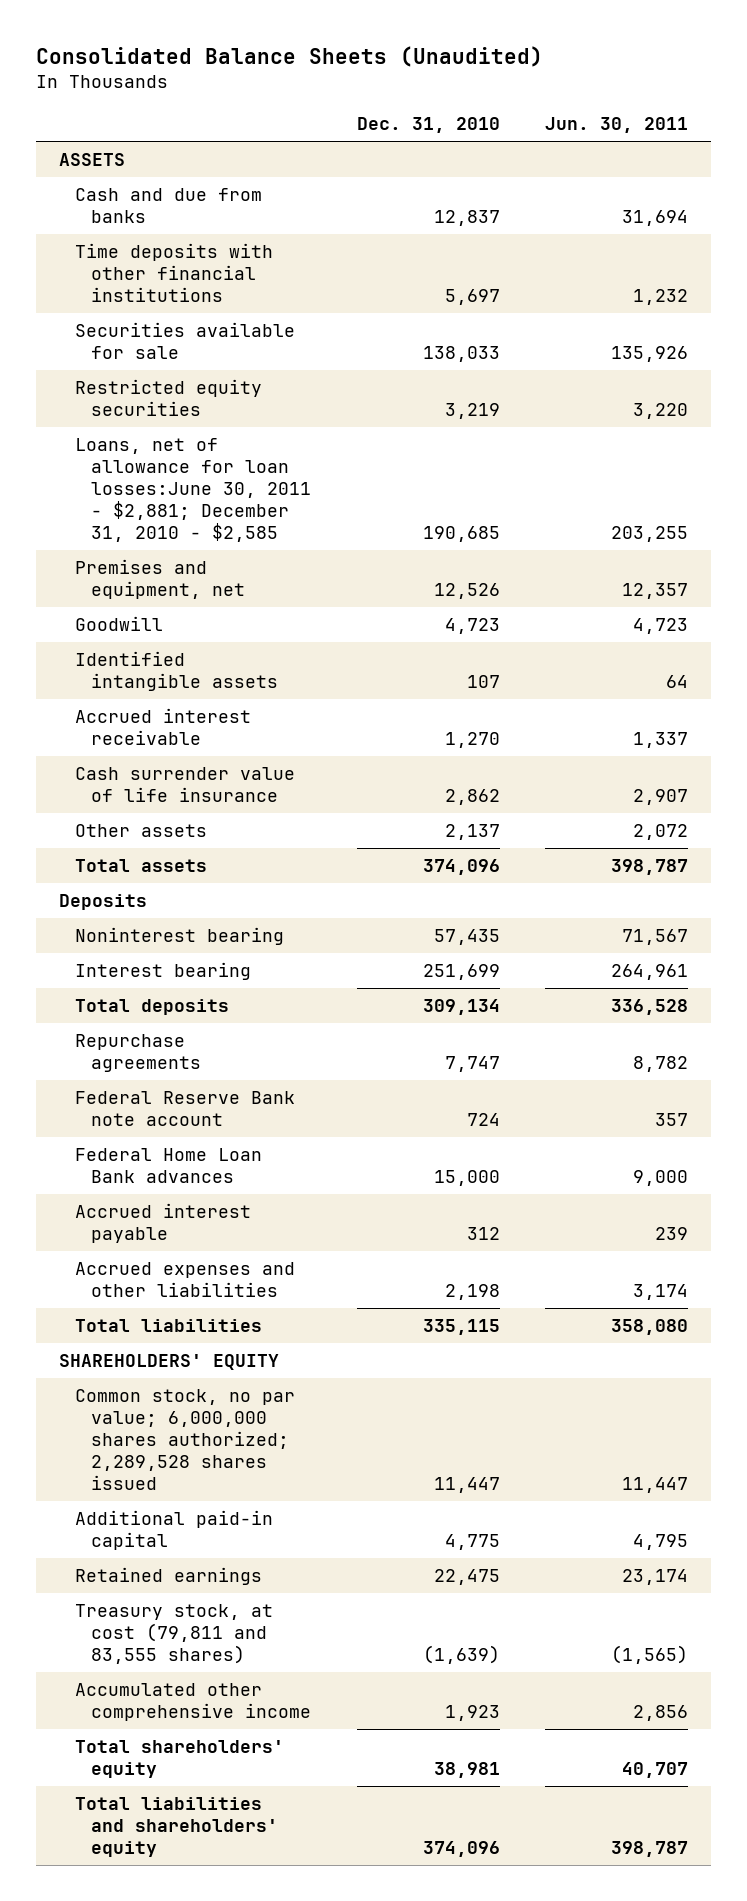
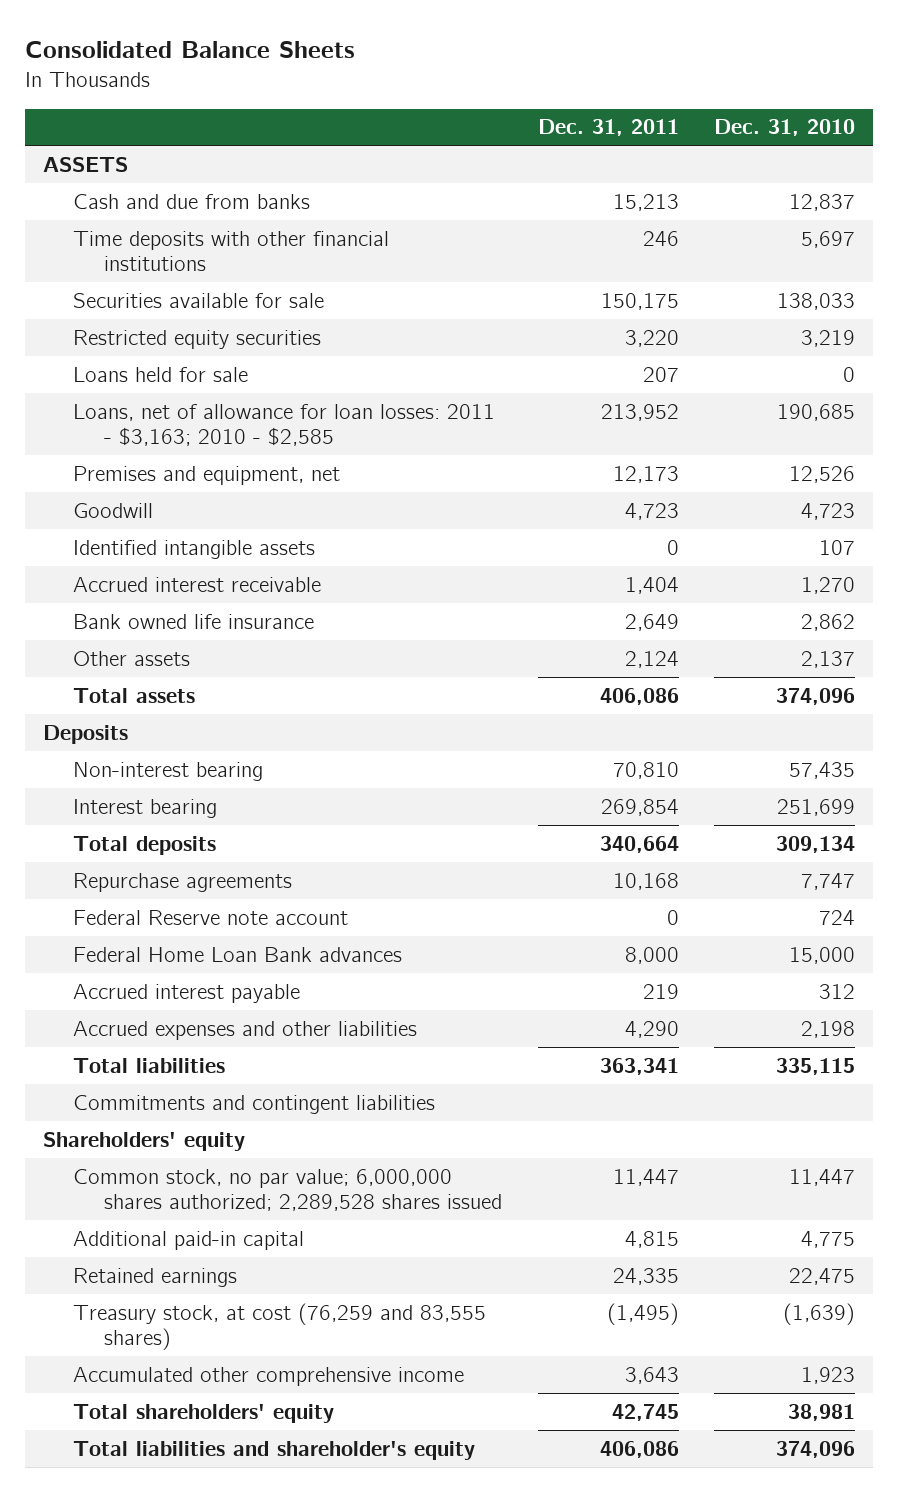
[35,45,543,67] Consolidated Balance Sheets (Unaudited) -> [24,41,355,59] Consolidated Balance Sheets
[545,117,689,134] Jun. 30, 2011 -> none
none -> [537,119,679,137] Dec. 31, 2011
none -> [73,366,249,382] Loans held for sale
[74,438,312,543] Loans, net of allowance for loan losses:June 30, 2011 - $2,881; December 31, 2010 - $2,585 -> [73,403,496,446] Loans, net of allowance for loan losses: 2011 - $3,163; 2010 - $2,585
[74,767,295,803] Cash surrender value of life insurance -> [73,613,315,629] Bank owned life insurance
[74,927,284,946] Noninterest bearing -> [73,761,264,781] Non-interest bearing
[74,1091,295,1127] Federal Reserve Bank note account -> [73,909,349,925] Federal Reserve note account
none -> [73,1094,436,1114] Commitments and contingent liabilities
[58,1354,279,1371] SHAREHOLDERS' EQUITY -> [42,1131,245,1151] Shareholders' equity
[74,1604,273,1665] Treasury stock, at cost (79,811 and 83,555 shares) -> [73,1302,487,1350] Treasury stock, at cost (76,259 and 83,555 shares)
[74,1797,279,1858] Total liabilities and shareholders' equity -> [73,1440,476,1460] Total liabilities and shareholder's equity

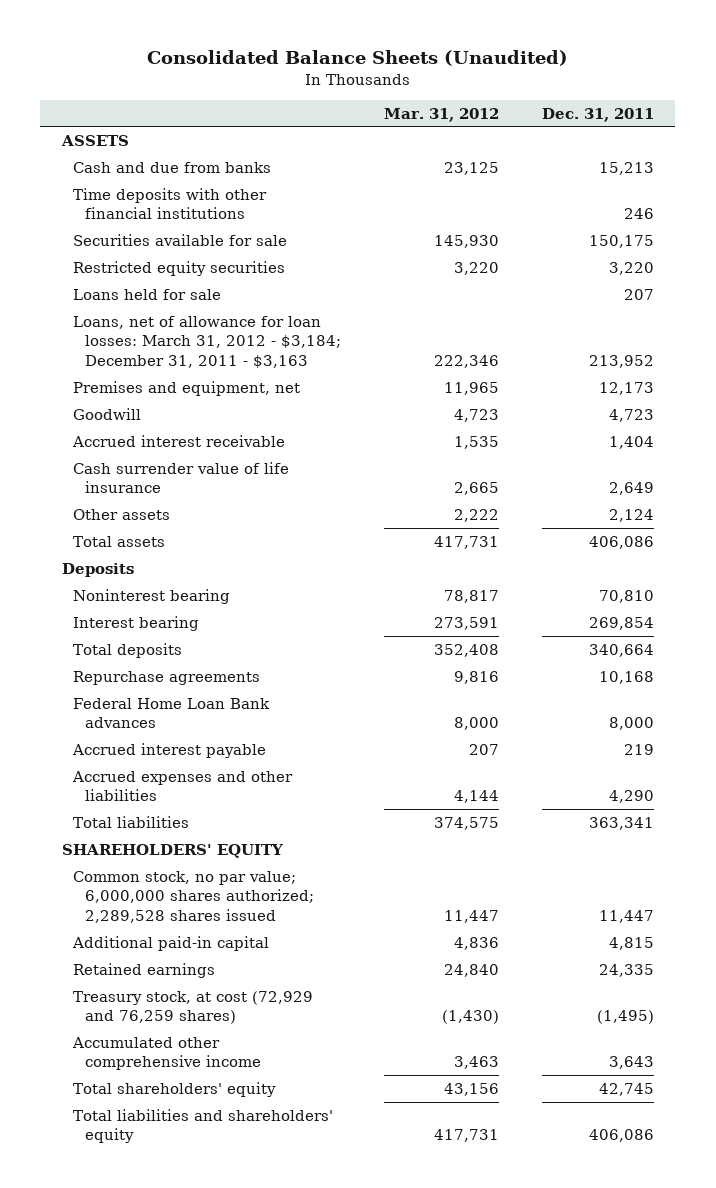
[24,41,355,59] Consolidated Balance Sheets -> [146,50,568,67] Consolidated Balance Sheets (Unaudited)
[714,119,856,137] Dec. 31, 2010 -> none
none -> [383,107,499,122] Mar. 31, 2012
[73,403,496,446] Loans, net of allowance for loan losses: 2011 - $3,163; 2010 - $2,585 -> [73,315,342,368] Loans, net of allowance for loan losses: March 31, 2012 - $3,184; December 31, 2011 - $3,163
[73,539,316,559] Identified intangible assets -> none
[73,613,315,629] Bank owned life insurance -> [73,461,290,494] Cash surrender value of life insurance
[73,761,264,781] Non-interest bearing -> [73,588,231,604] Noninterest bearing
[73,909,349,925] Federal Reserve note account -> none
[73,1094,436,1114] Commitments and contingent liabilities -> none
[42,1131,245,1151] Shareholders' equity -> [61,843,283,858] SHAREHOLDERS' EQUITY
[73,1302,487,1350] Treasury stock, at cost (76,259 and 83,555 shares) -> [73,990,314,1025] Treasury stock, at cost (72,929 and 76,259 shares)
[73,1440,476,1460] Total liabilities and shareholder's equity -> [73,1108,334,1144] Total liabilities and shareholders' equity

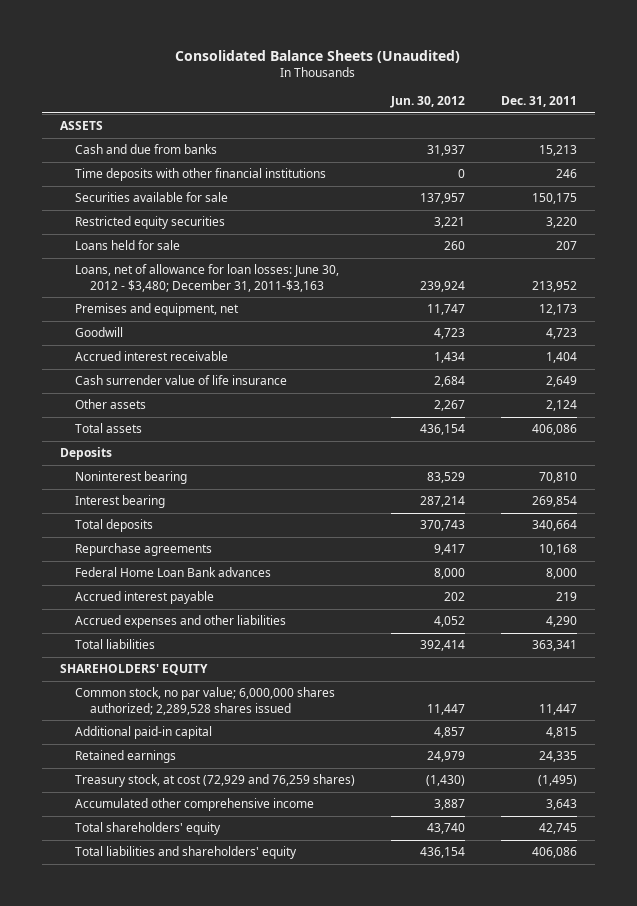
[383,107,499,122] Mar. 31, 2012 -> none
none -> [389,95,465,108] Jun. 30, 2012
[73,315,342,368] Loans, net of allowance for loan losses: March 31, 2012 - $3,184; December 31, 2011 - $3,163 -> [74,264,339,292] Loans, net of allowance for loan losses: June 30, 2012 - $3,480; December 31, 2011-$3,163

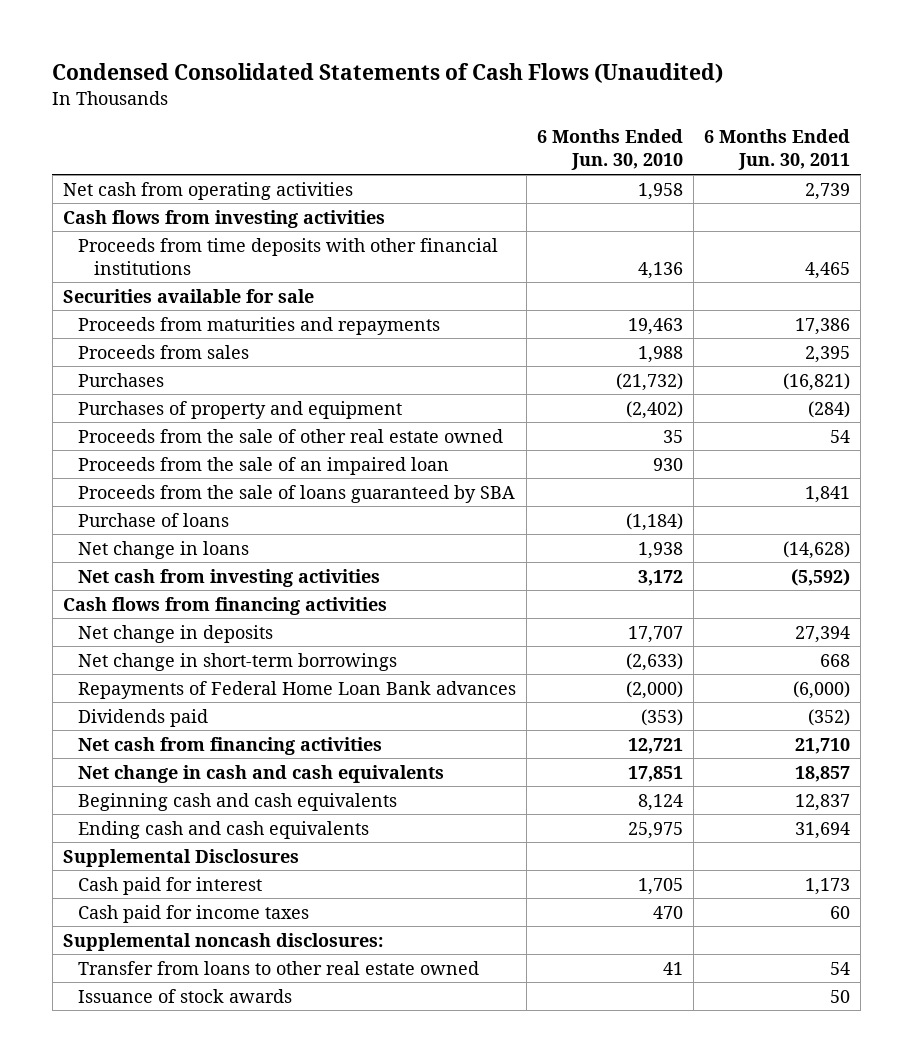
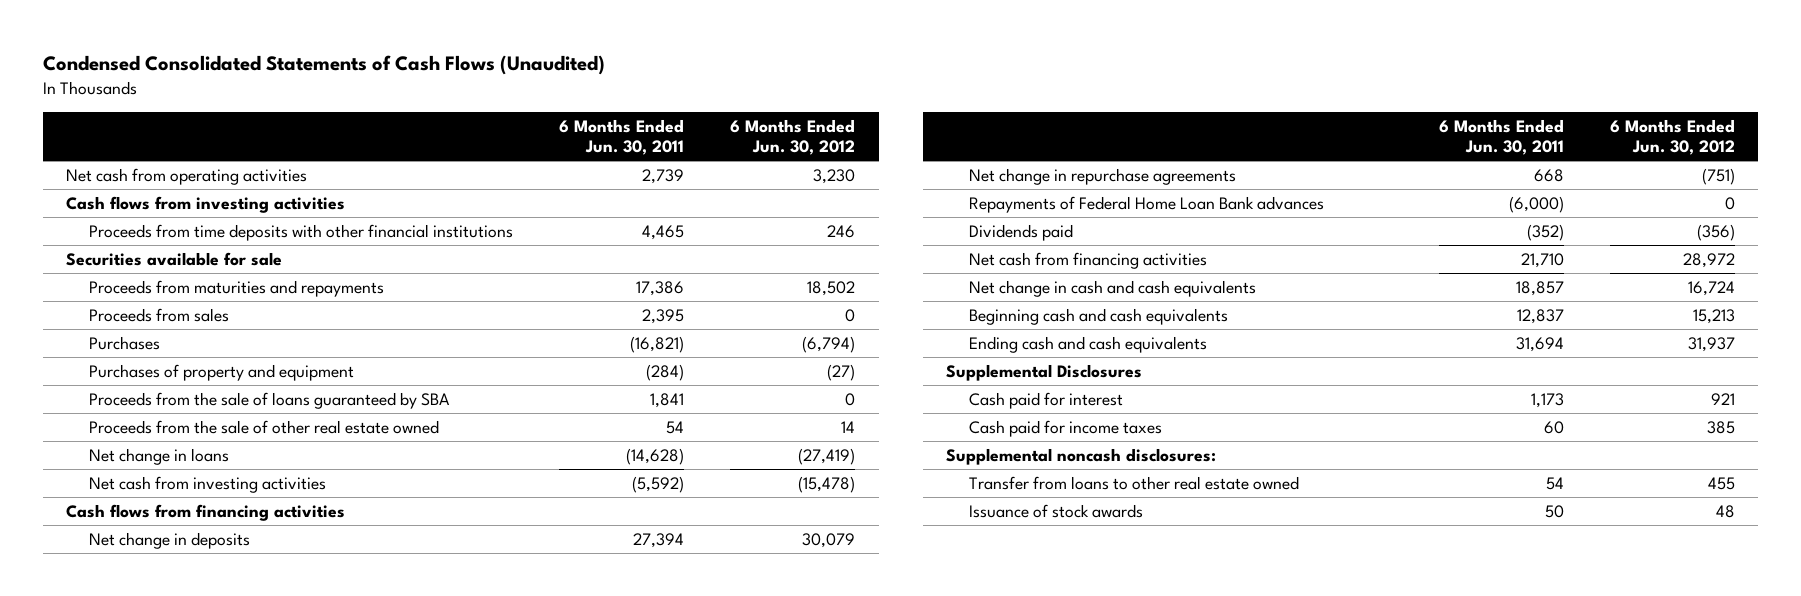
[537,129,684,171] 6 Months Ended Jun. 30, 2010 -> none
none -> [730,118,856,156] 6 Months Ended Jun. 30, 2012
[78,456,450,475] Proceeds from the sale of an impaired loan -> none
[78,512,230,527] Purchase of loans -> none
[78,428,504,443] Proceeds from the sale of other real estate owned -> [88,419,439,434] Proceeds from the sale of other real estate owned
[78,652,398,671] Net change in short-term borrowings -> [968,167,1236,185] Net change in repurchase agreements

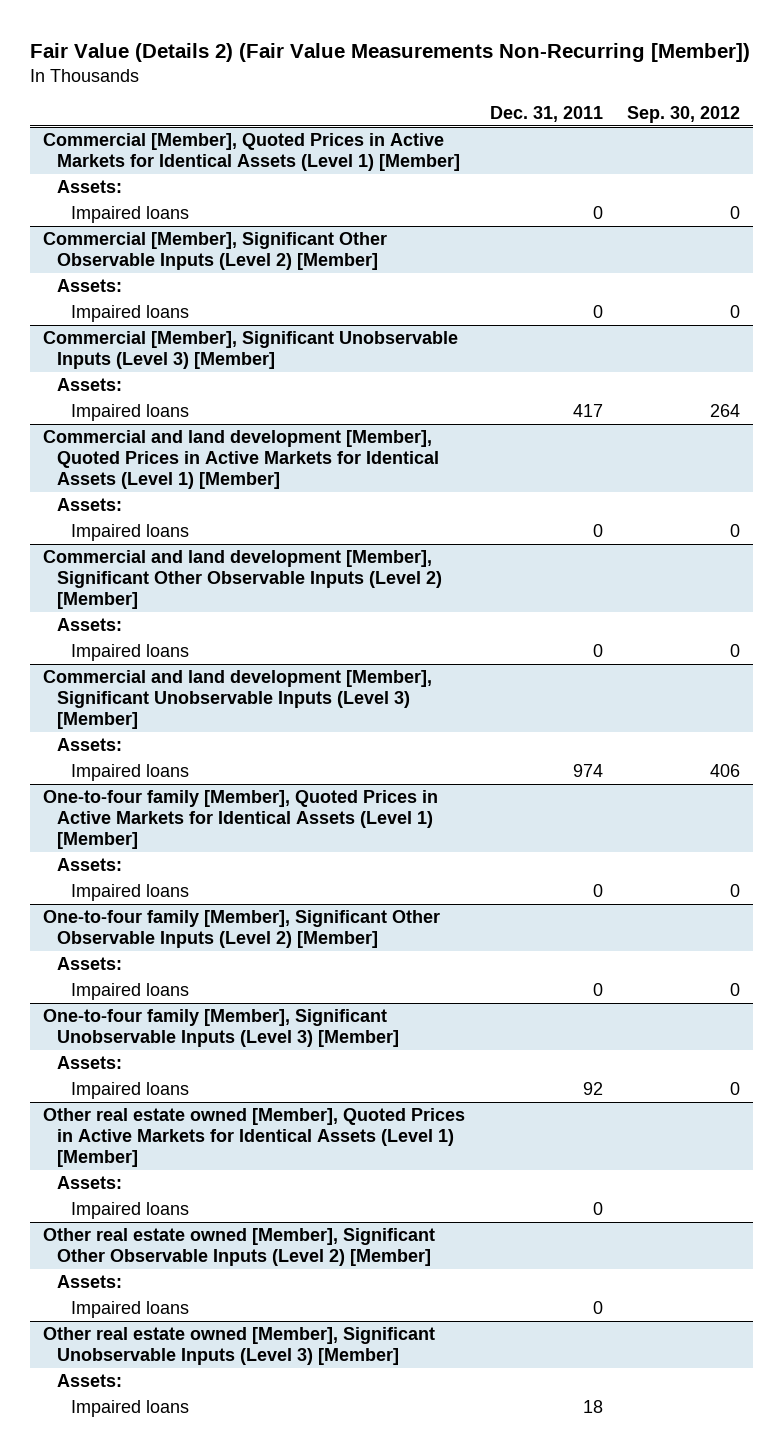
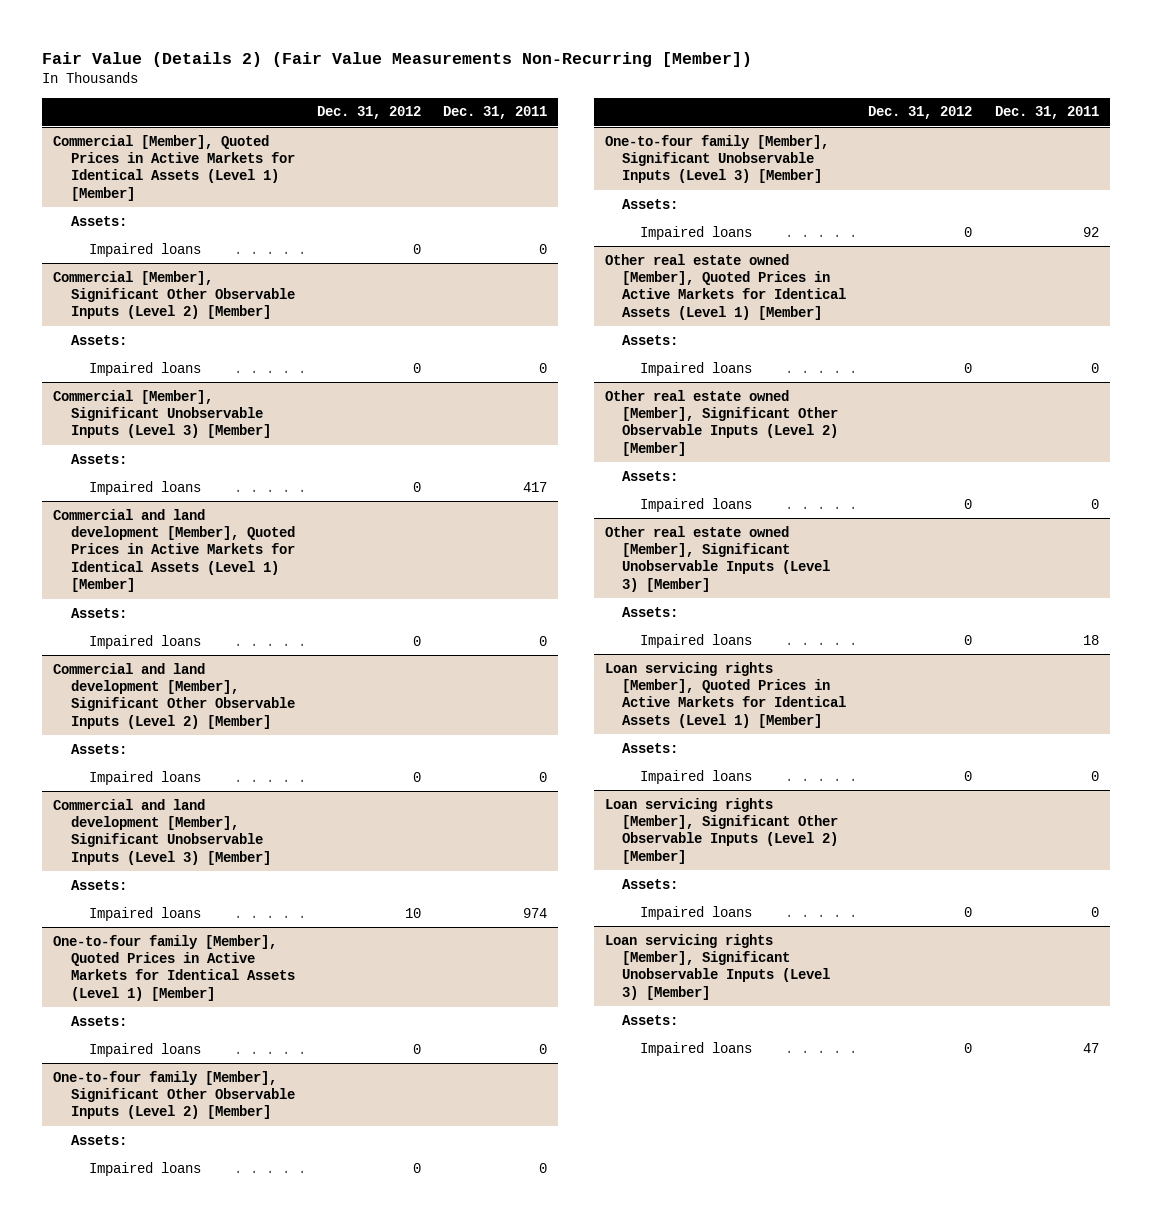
[627,106,741,124] Sep. 30, 2012 -> none
none -> [317,106,422,120] Dec. 31, 2012
none -> [604,661,847,728] Loan servicing rights [Member], Quoted Prices in Active Markets for Identical Assets (Level 1) [Member]
none -> [622,742,679,753] Assets:
none -> [640,769,753,784] Impaired loans
none -> [604,797,839,864] Loan servicing rights [Member], Significant Other Observable Inputs (Level 2) [Member]
none -> [622,878,679,889] Assets:
none -> [640,905,753,920] Impaired loans
none -> [604,933,831,1000] Loan servicing rights [Member], Significant Unobservable Inputs (Level 3) [Member]
none -> [622,1014,679,1025] Assets:
none -> [640,1041,753,1056] Impaired loans

